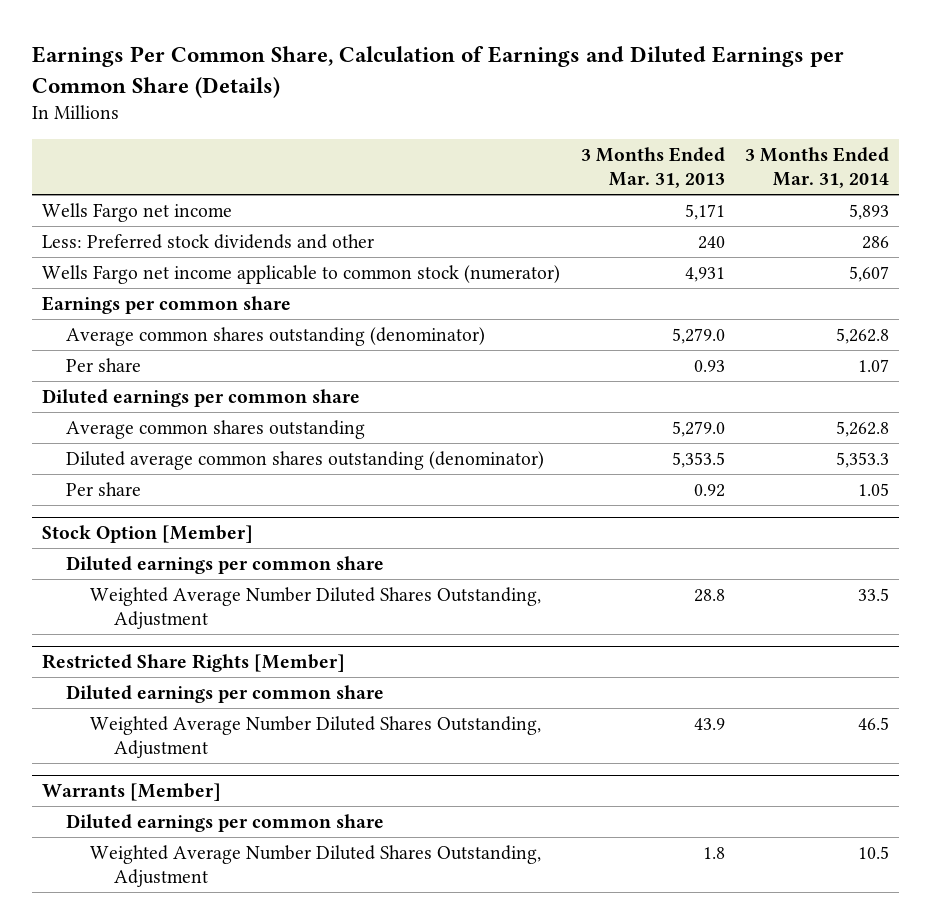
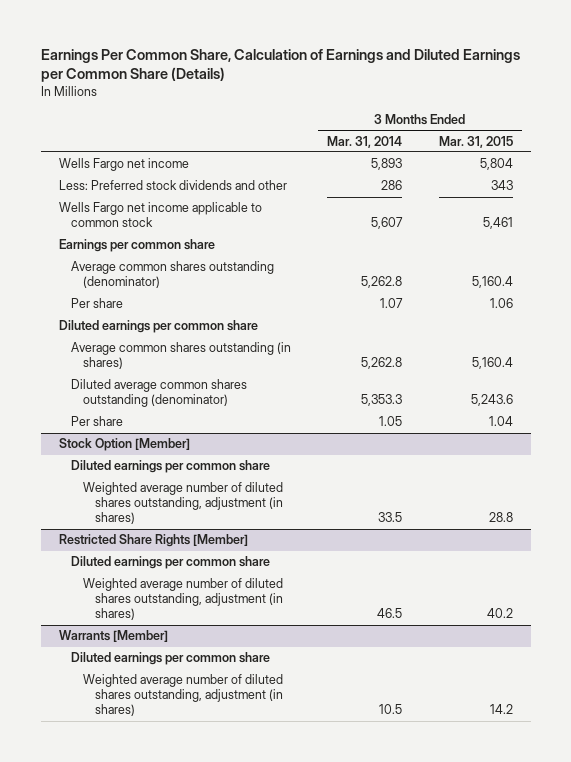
[580,147,725,189] 3 Months Ended Mar. 31, 2013 -> none
none -> [438,135,513,148] Mar. 31, 2015
[41,265,560,285] Wells Fargo net income applicable to common stock (numerator) -> [58,202,262,228] Wells Fargo net income applicable to common stock
[66,420,366,440] Average common shares outstanding -> [70,342,291,370] Average common shares outstanding (in shares)
[90,587,542,630] Weighted Average Number Diluted Shares Outstanding, Adjustment -> [82,482,283,525] Weighted average number of diluted shares outstanding, adjustment (in shares)
[90,716,542,759] Weighted Average Number Diluted Shares Outstanding, Adjustment -> [82,578,283,621] Weighted average number of diluted shares outstanding, adjustment (in shares)
[90,845,542,888] Weighted Average Number Diluted Shares Outstanding, Adjustment -> [82,674,283,717] Weighted average number of diluted shares outstanding, adjustment (in shares)

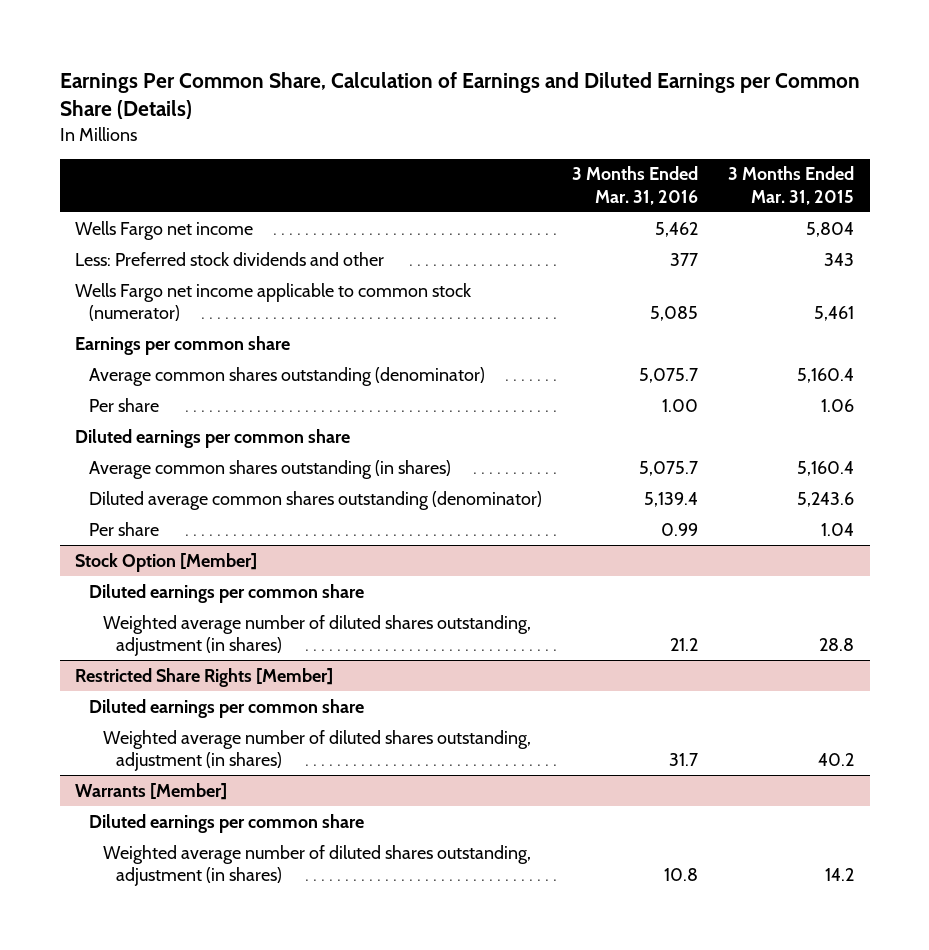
[327,135,403,148] Mar. 31, 2014 -> none
none -> [572,166,699,205] 3 Months Ended Mar. 31, 2016
[58,202,262,228] Wells Fargo net income applicable to common stock -> [75,282,472,321] Wells Fargo net income applicable to common stock (numerator)

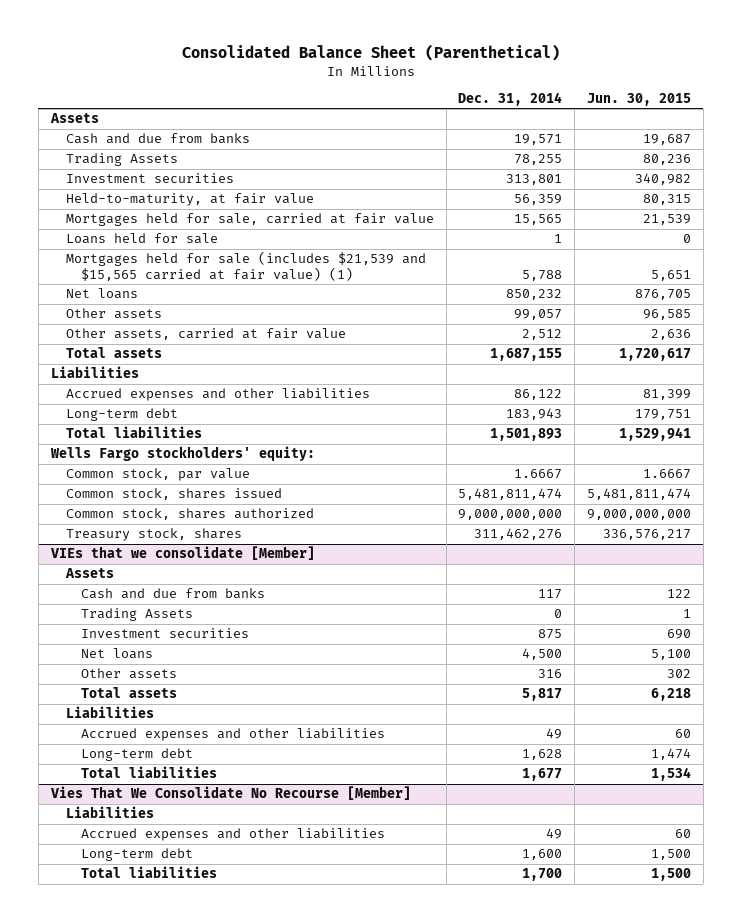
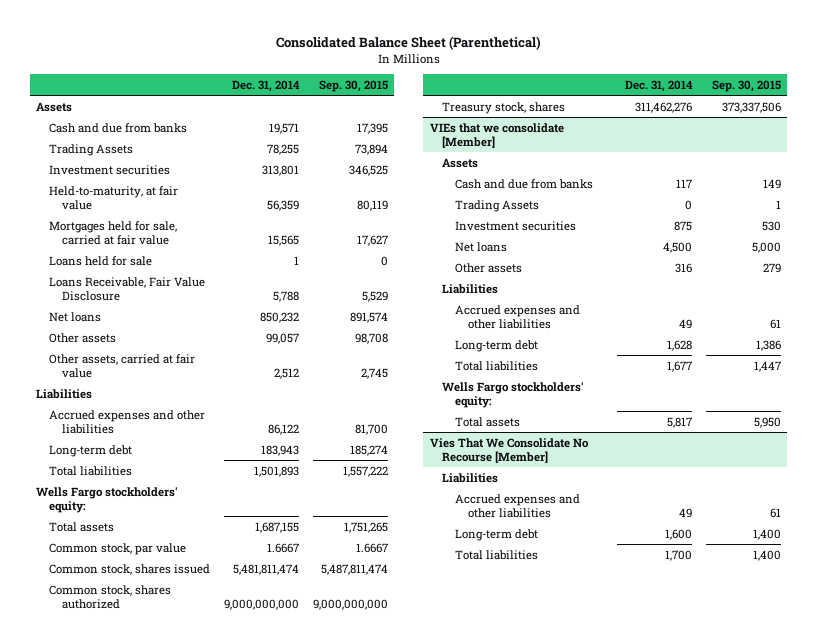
[586,92,691,106] Jun. 30, 2015 -> none
none -> [318,79,388,92] Sep. 30, 2015
[65,251,426,281] Mortgages held for sale (includes $21,539 and $15,565 carried at fair value) (1) -> [49,276,206,301] Loans Receivable, Fair Value Disclosure
[65,347,162,359] Total assets -> [49,521,115,532] Total assets
none -> [442,381,585,408] Wells Fargo stockholders' equity:
[80,687,177,699] Total assets -> [455,416,521,427] Total assets

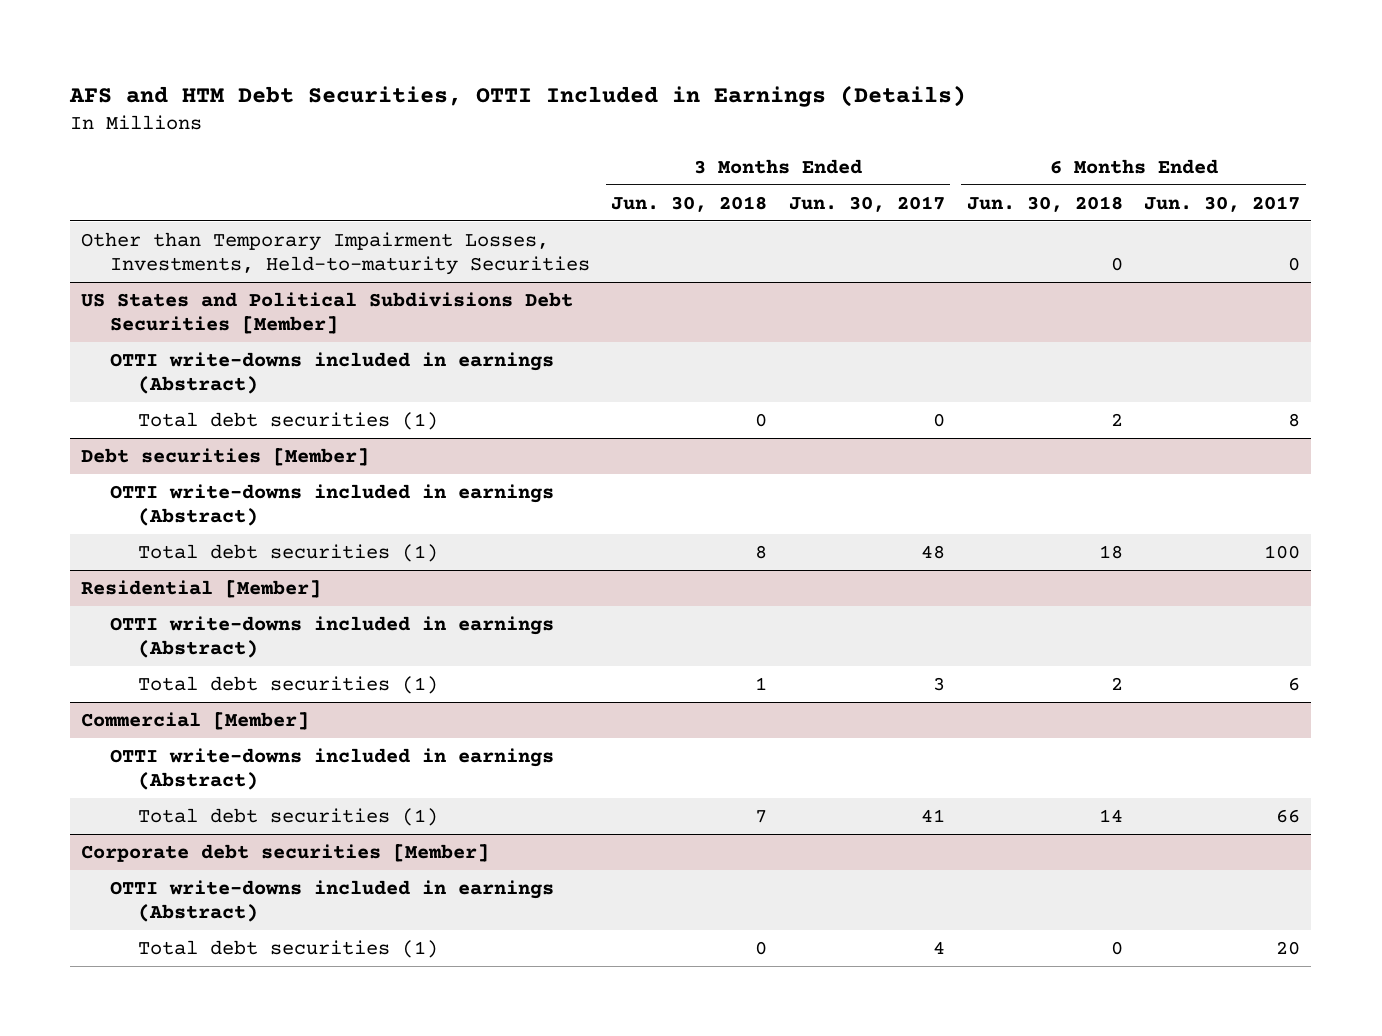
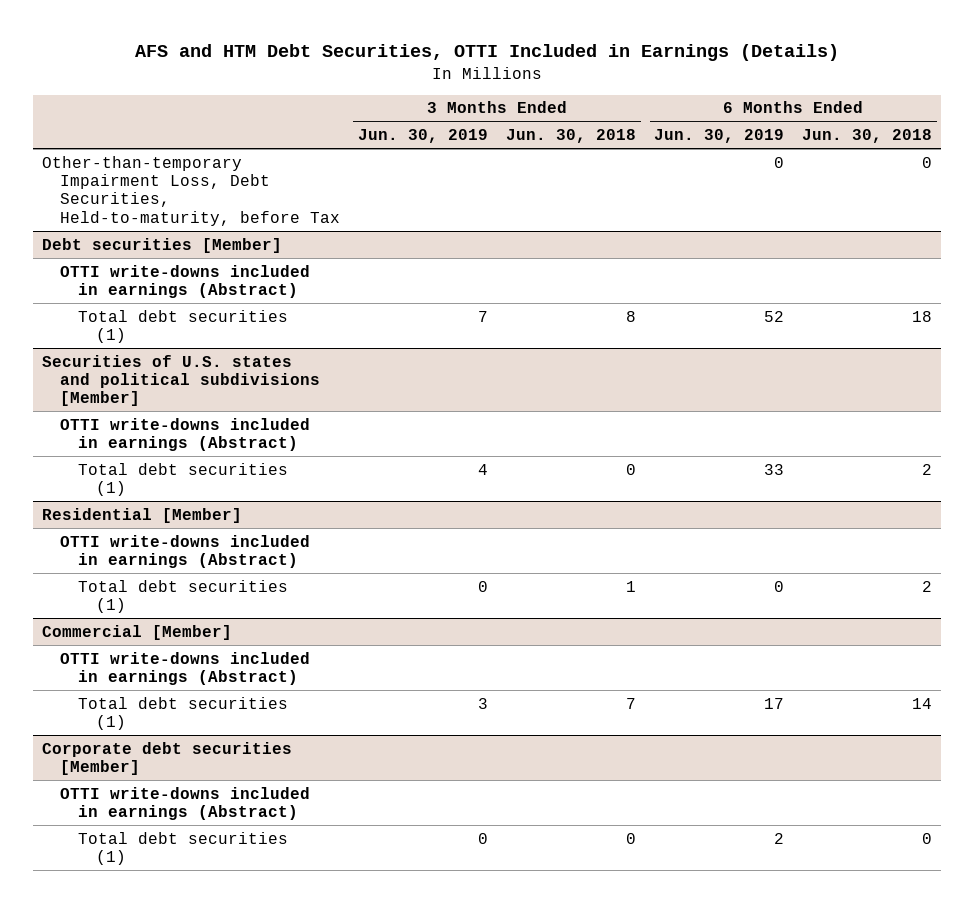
[788,195,945,212] Jun. 30, 2017 -> none
[1144,195,1301,212] Jun. 30, 2017 -> none
none -> [357,129,488,144] Jun. 30, 2019
none -> [654,129,785,144] Jun. 30, 2019
[81,291,574,334] US States and Political Subdivisions Debt Securities [Member] -> none
[109,351,554,394] OTTI write-downs included in earnings (Abstract) -> none
[137,411,438,430] Total debt securities (1) -> none
[81,231,590,275] Other than Temporary Impairment Losses, Investments, Held-to-maturity Securities -> [41,155,340,226] Other-than-temporary Impairment Loss, Debt Securities, Held-to-maturity, before Tax
none -> [41,354,320,407] Securities of U.S. states and political subdivisions [Member]
none -> [59,417,310,451] OTTI write-downs included in earnings (Abstract)
none -> [77,462,288,496] Total debt securities (1)

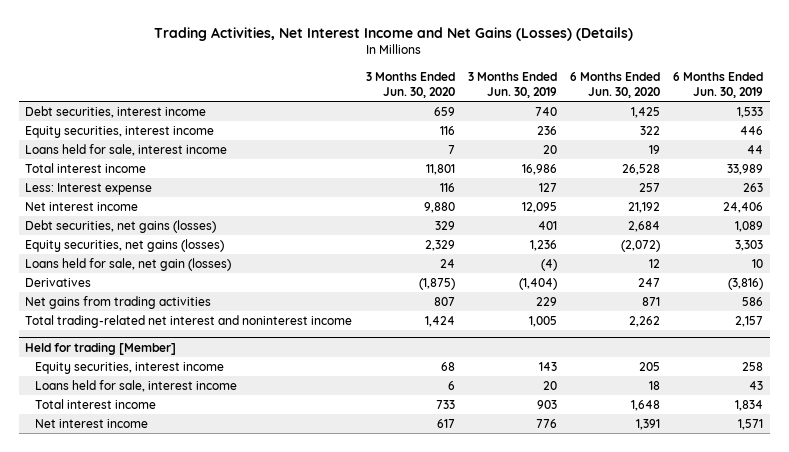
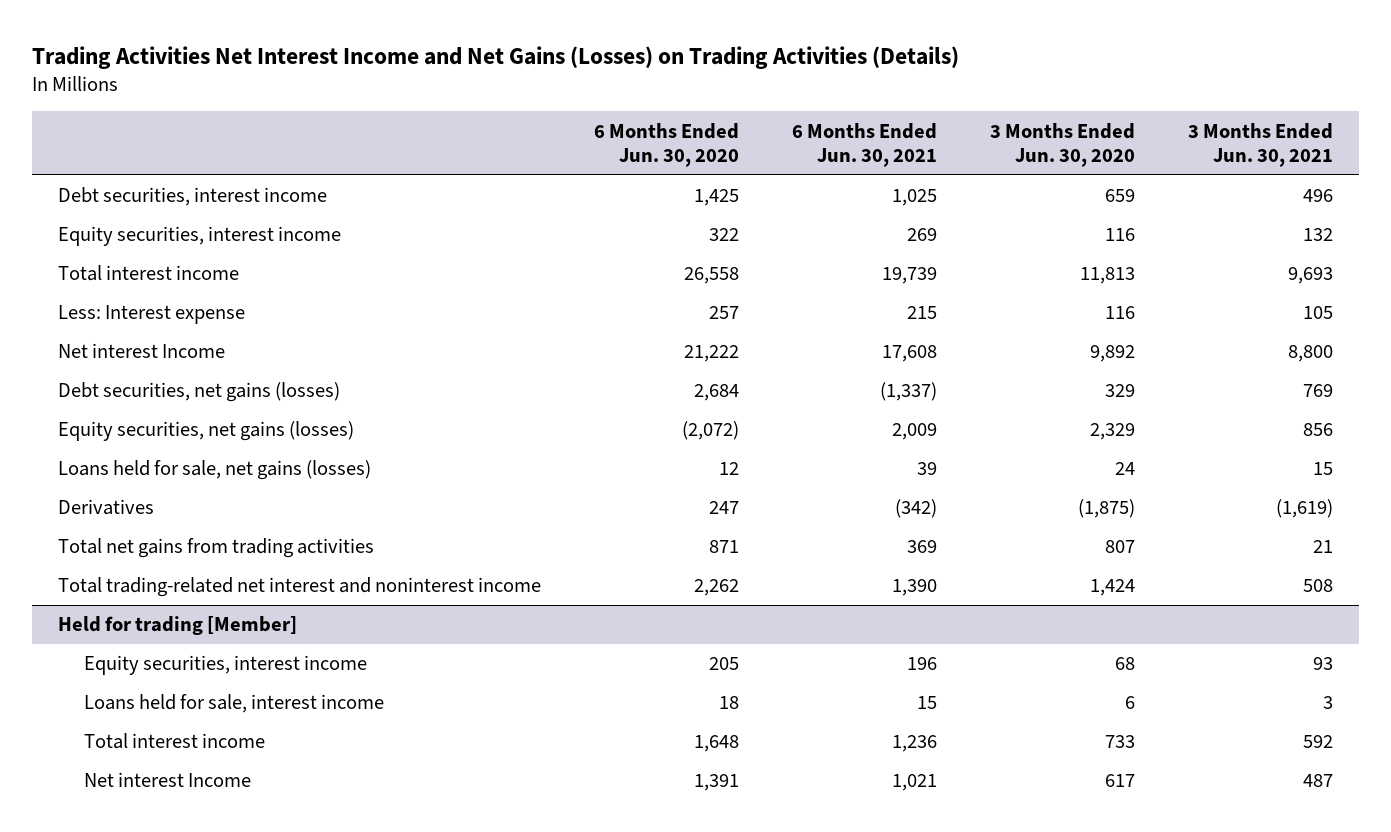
[154,26,634,41] Trading Activities, Net Interest Income and Net Gains (Losses) (Details) -> [31,45,959,69] Trading Activities Net Interest Income and Net Gains (Losses) on Trading Activities (Details)
[467,71,557,99] 3 Months Ended Jun. 30, 2019 -> none
[673,71,764,99] 6 Months Ended Jun. 30, 2019 -> none
none -> [792,122,938,167] 6 Months Ended Jun. 30, 2021
none -> [1188,122,1334,167] 3 Months Ended Jun. 30, 2021
[25,143,228,156] Loans held for sale, interest income -> none
[425,163,455,175] 11,801 -> [1080,267,1136,285] 11,813
[622,163,661,175] 26,528 -> [684,267,740,285] 26,558
[25,201,139,211] Net interest income -> [58,343,226,359] Net interest Income
[423,201,455,213] 9,880 -> [1090,345,1136,363] 9,892
[628,201,661,213] 21,192 -> [684,345,740,363] 21,222
[25,257,232,271] Loans held for sale, net gain (losses) -> [58,460,372,481] Loans held for sale, net gains (losses)
[25,295,212,309] Net gains from trading activities -> [58,538,375,559] Total net gains from trading activities
[35,418,149,428] Net interest income -> [84,772,252,788] Net interest Income

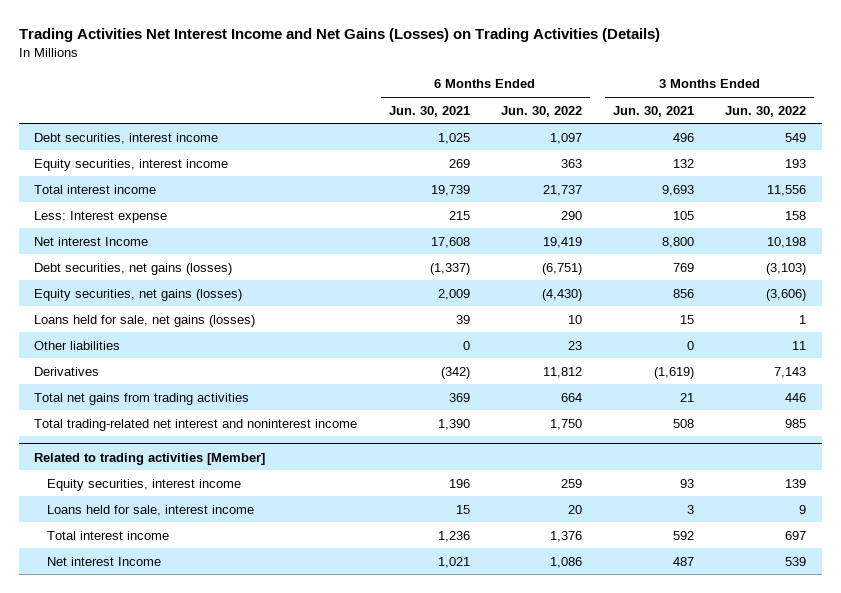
[594,122,740,167] 6 Months Ended Jun. 30, 2020 -> none
[990,122,1136,167] 3 Months Ended Jun. 30, 2020 -> none
none -> [500,105,582,117] Jun. 30, 2022
none -> [725,105,807,117] Jun. 30, 2022
none -> [34,340,121,350] Other liabilities
[58,616,298,636] Held for trading [Member] -> [34,452,266,465] Related to trading activities [Member]

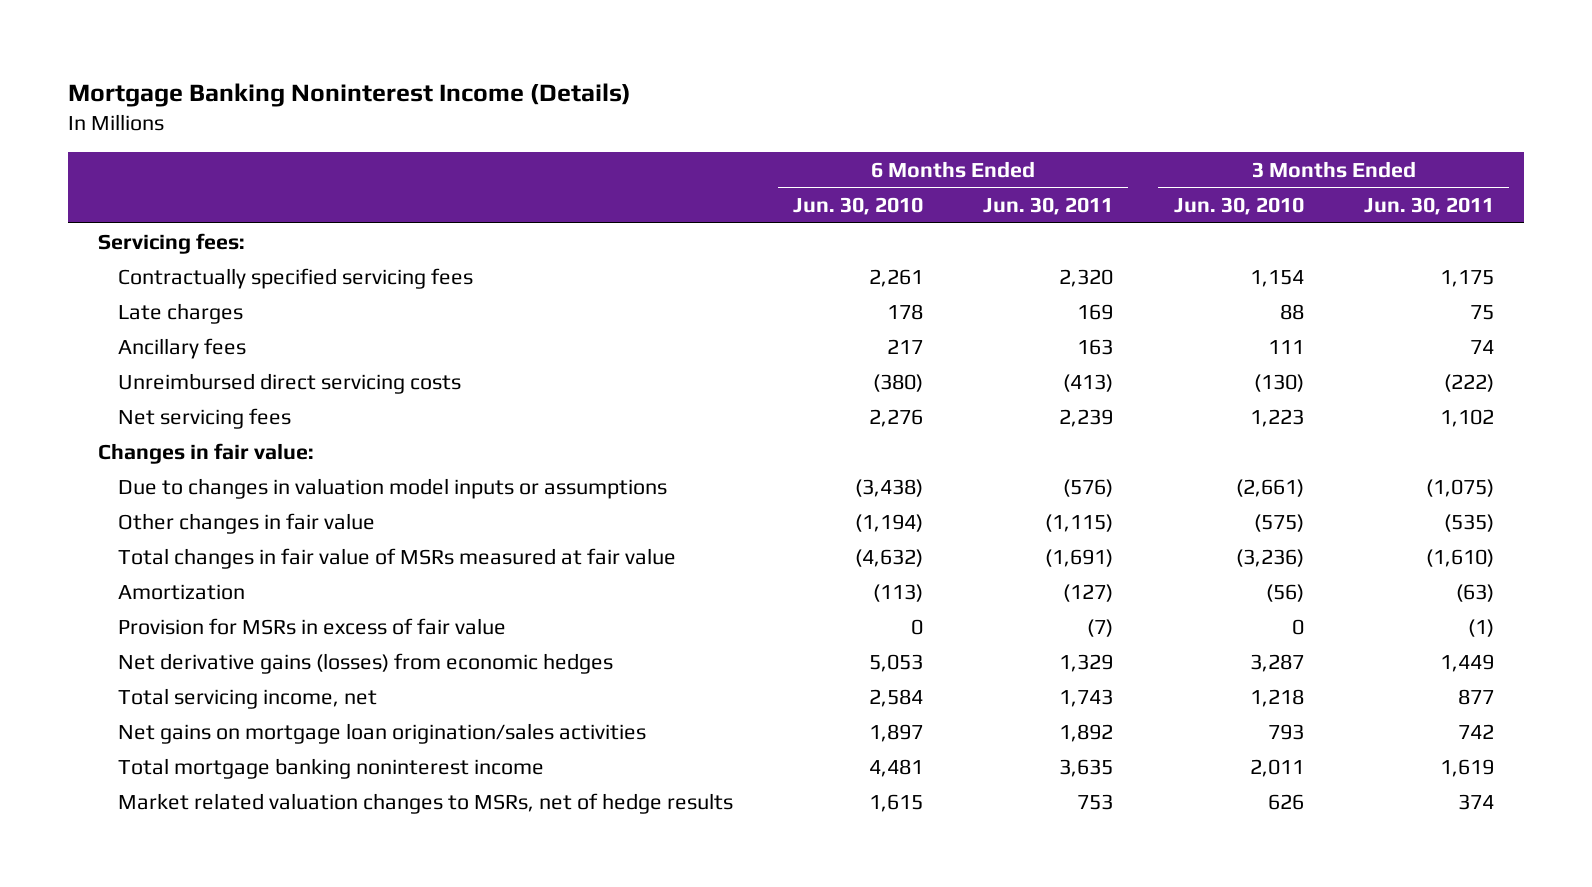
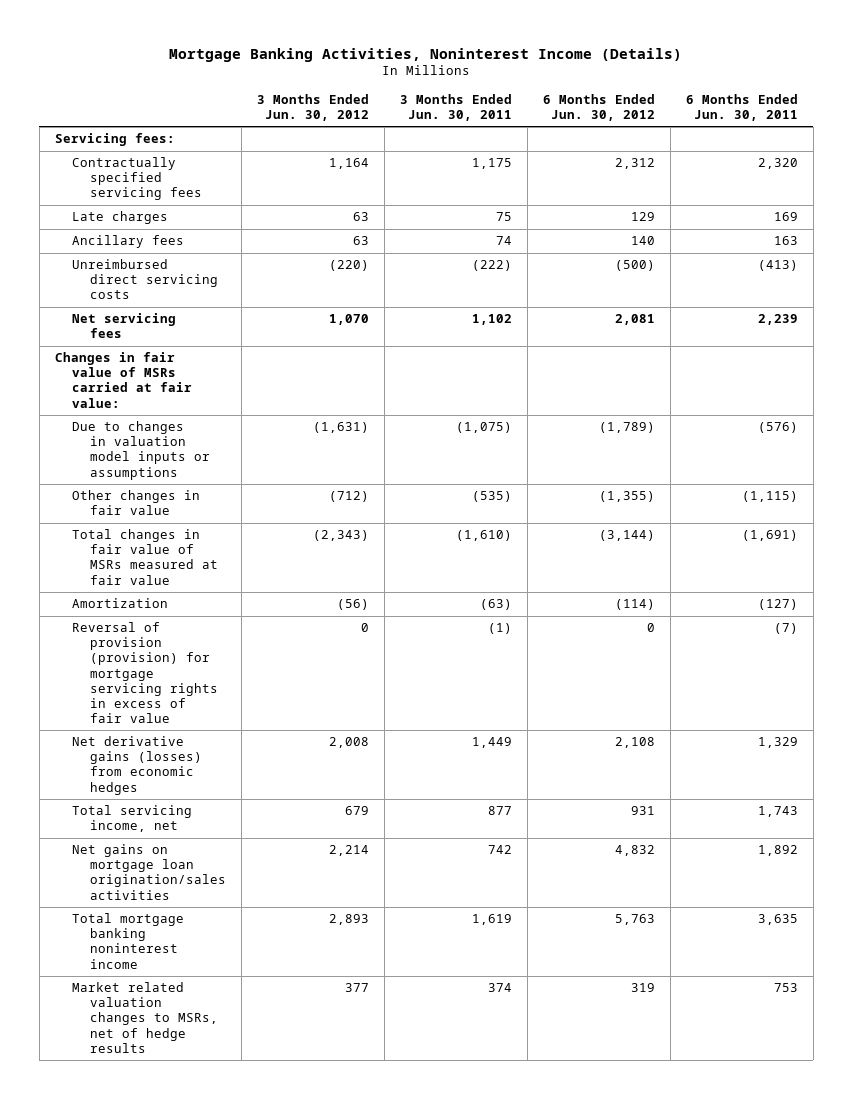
[67,83,631,108] Mortgage Banking Noninterest Income (Details) -> [169,47,683,62] Mortgage Banking Activities, Noninterest Income (Details)
[793,196,924,215] Jun. 30, 2010 -> none
[1173,196,1304,215] Jun. 30, 2010 -> none
none -> [256,93,369,122] 3 Months Ended Jun. 30, 2012
none -> [542,93,655,122] 6 Months Ended Jun. 30, 2012
[97,442,314,464] Changes in fair value: -> [54,352,193,408] Changes in fair value of MSRs carried at fair value:
[117,617,506,635] Provision for MSRs in excess of fair value -> [72,622,218,723] Reversal of provision (provision) for mortgage servicing rights in excess of fair value

